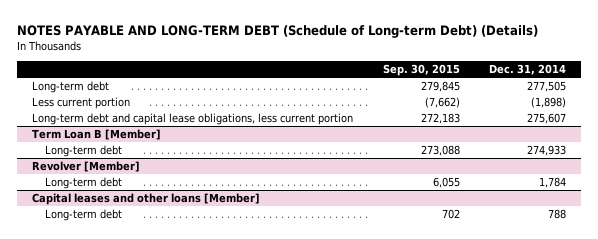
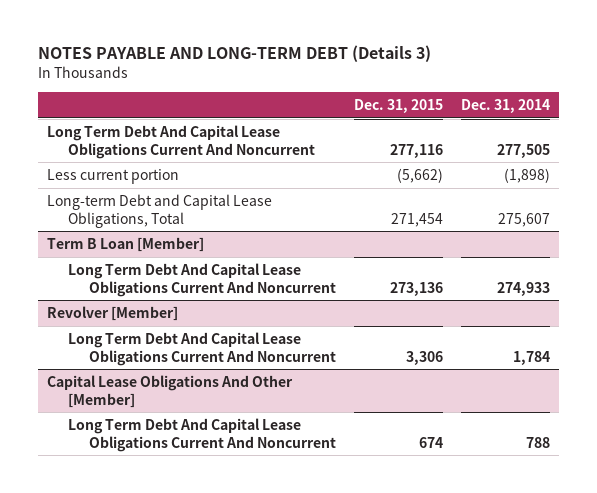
[17,24,539,38] NOTES PAYABLE AND LONG-TERM DEBT (Schedule of Long-term Debt) (Details) -> [37,45,431,63] NOTES PAYABLE AND LONG-TERM DEBT (Details 3)
[382,64,460,77] Sep. 30, 2015 -> none
none -> [353,99,443,114] Dec. 31, 2015
[32,81,110,94] Long-term debt -> [46,124,315,159] Long Term Debt And Capital Lease Obligations Current And Noncurrent
[32,113,354,126] Long-term debt and capital lease obligations, less current portion -> [46,193,272,228] Long-term Debt and Capital Lease Obligations, Total
[32,129,162,141] Term Loan B [Member] -> [46,236,204,252] Term B Loan [Member]
[44,145,122,158] Long-term debt -> [67,262,336,297] Long Term Debt And Capital Lease Obligations Current And Noncurrent
[44,177,122,190] Long-term debt -> [67,331,336,366] Long Term Debt And Capital Lease Obligations Current And Noncurrent
[32,193,261,206] Capital leases and other loans [Member] -> [46,374,293,408] Capital Lease Obligations And Other [Member]
[44,209,122,222] Long-term debt -> [67,417,336,452] Long Term Debt And Capital Lease Obligations Current And Noncurrent

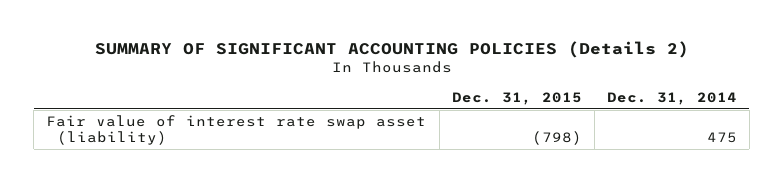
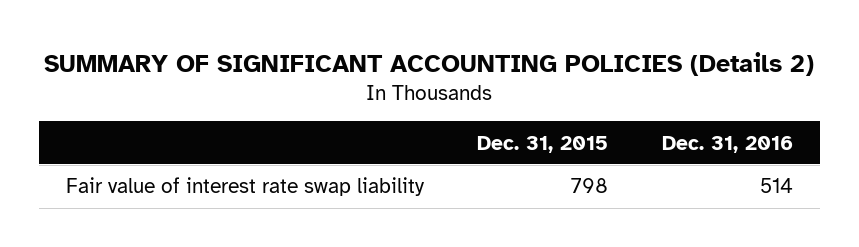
[606,91,737,105] Dec. 31, 2014 -> none
none -> [662,135,794,153] Dec. 31, 2016
[46,115,427,146] Fair value of interest rate swap asset (liability) -> [65,177,425,197] Fair value of interest rate swap liability
[531,131,582,146] (798) -> [571,178,609,194] 798

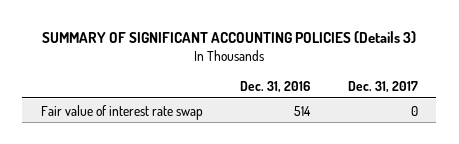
[44,51,815,76] SUMMARY OF SIGNIFICANT ACCOUNTING POLICIES (Details 2) -> [42,30,417,43] SUMMARY OF SIGNIFICANT ACCOUNTING POLICIES (Details 3)
[477,135,609,153] Dec. 31, 2015 -> none
none -> [347,80,418,93] Dec. 31, 2017
[65,177,425,197] Fair value of interest rate swap liability -> [41,104,204,120] Fair value of interest rate swap

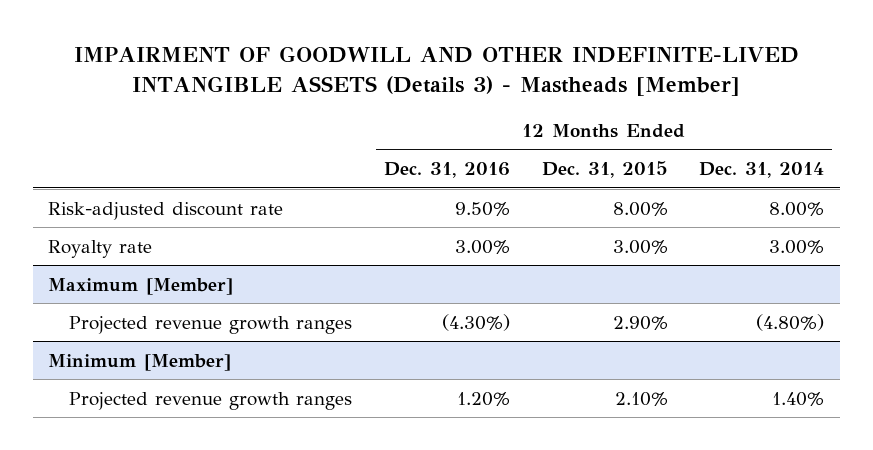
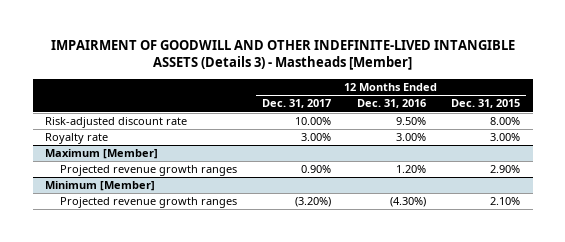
[699,162,825,179] Dec. 31, 2014 -> none
none -> [262,99,332,109] Dec. 31, 2017
[441,313,510,331] (4.30%) -> [395,165,426,174] 1.20%
[456,391,510,406] 1.20% -> [389,197,426,208] (4.30%)

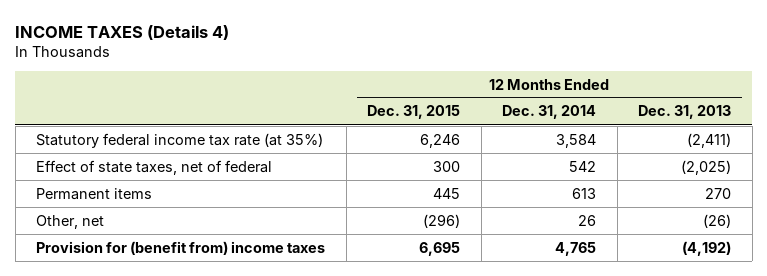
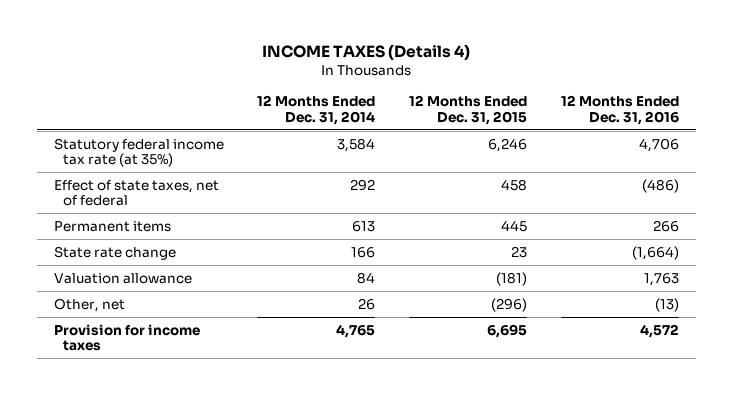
[638,105,732,120] Dec. 31, 2013 -> none
none -> [560,95,679,126] 12 Months Ended Dec. 31, 2016
[433,160,461,172] 300 -> [501,178,528,191] 458
[569,160,597,172] 542 -> [350,178,376,191] 292
none -> [53,245,176,260] State rate change
none -> [53,272,192,284] Valuation allowance
[36,240,326,255] Provision for (benefit from) income taxes -> [53,323,200,352] Provision for income taxes

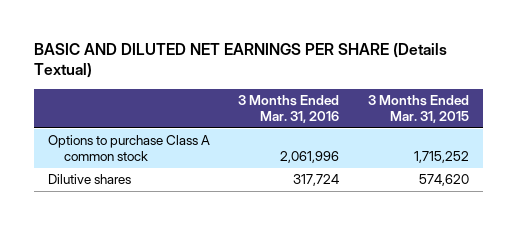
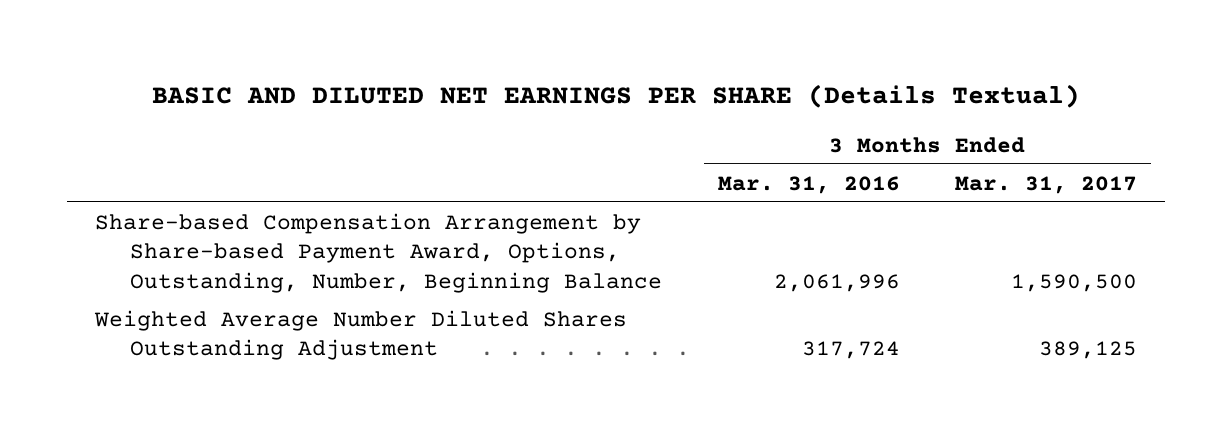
[367,95,469,124] 3 Months Ended Mar. 31, 2015 -> none
none -> [954,175,1137,194] Mar. 31, 2017
[47,135,210,162] Options to purchase Class A common stock -> [94,212,663,293] Share-based Compensation Arrangement by Share-based Payment Award, Options, Outstanding, Number, Beginning Balance
[47,174,131,185] Dilutive shares -> [93,309,627,361] Weighted Average Number Diluted Shares Outstanding Adjustment

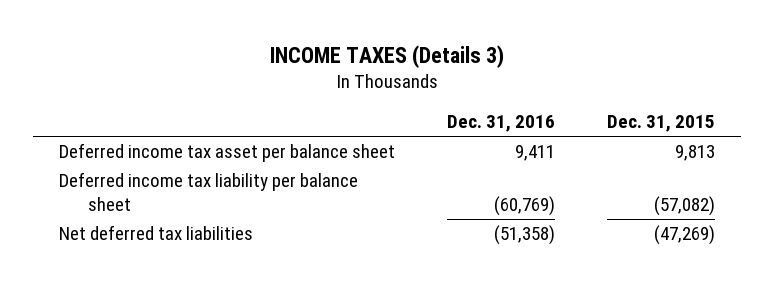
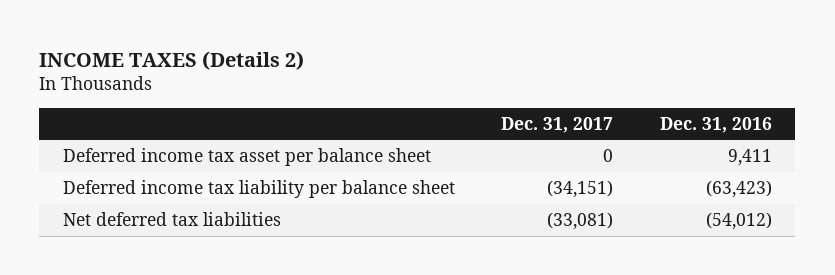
[270,44,505,68] INCOME TAXES (Details 3) -> [39,50,305,70] INCOME TAXES (Details 2)
[607,115,716,133] Dec. 31, 2015 -> none
none -> [501,116,614,133] Dec. 31, 2017
[494,195,556,216] (60,769) -> [706,180,773,199] (63,423)
[494,225,556,246] (51,358) -> [706,212,773,231] (54,012)

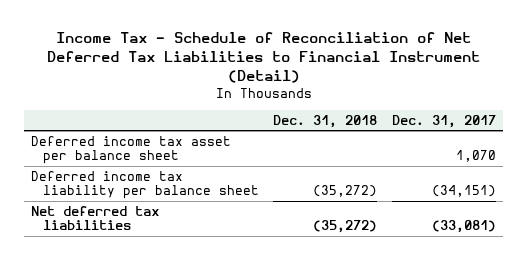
[39,50,305,70] INCOME TAXES (Details 2) -> [46,31,480,84] Income Tax - Schedule of Reconciliation of Net Deferred Tax Liabilities to Financial Instrument (Detail)
[660,116,773,133] Dec. 31, 2016 -> none
none -> [273,114,378,128] Dec. 31, 2018
[603,149,614,163] 0 -> [455,150,496,163] 1,070

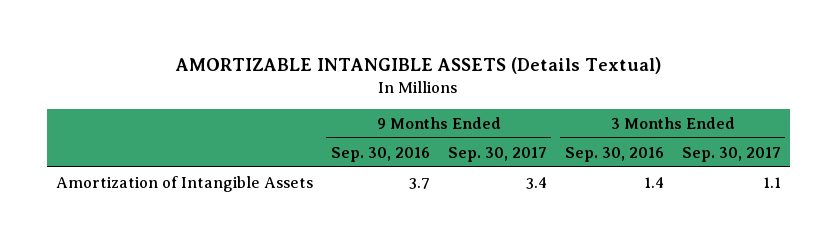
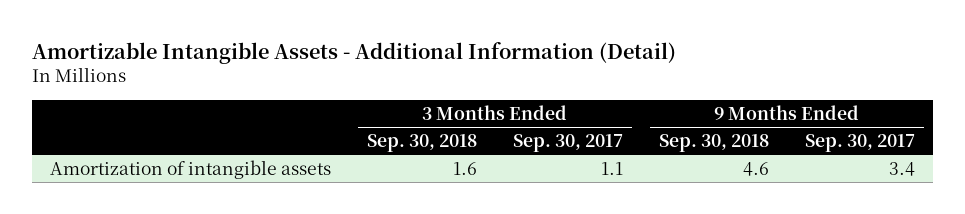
[175,57,662,75] AMORTIZABLE INTANGIBLE ASSETS (Details Textual) -> [31,41,676,64] Amortizable Intangible Assets - Additional Information (Detail)
[330,146,430,162] Sep. 30, 2016 -> none
[564,146,664,162] Sep. 30, 2016 -> none
none -> [366,134,477,153] Sep. 30, 2018
none -> [658,134,769,153] Sep. 30, 2018
[55,176,313,193] Amortization of Intangible Assets -> [49,160,331,180] Amortization of intangible assets

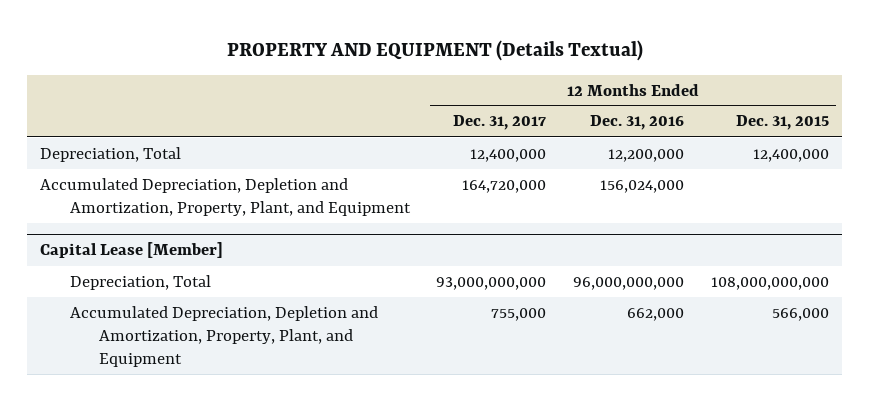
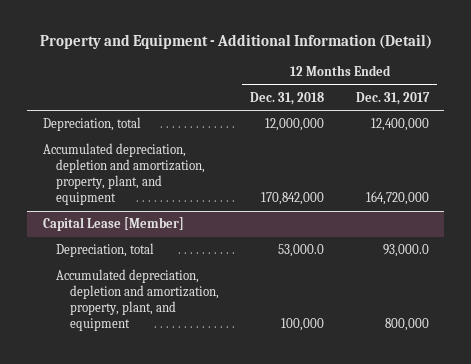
[226,39,643,61] PROPERTY AND EQUIPMENT (Details Textual) -> [39,34,432,50] Property and Equipment - Additional Information (Detail)
[590,115,685,131] Dec. 31, 2016 -> none
[735,115,829,131] Dec. 31, 2015 -> none
none -> [250,91,325,105] Dec. 31, 2018
[40,146,182,162] Depreciation, Total -> [42,117,141,132] Depreciation, total
[40,177,411,216] Accumulated Depreciation, Depletion and Amortization, Property, Plant, and Equipment -> [42,143,206,206] Accumulated depreciation, depletion and amortization, property, plant, and equipment
[69,274,211,290] Depreciation, Total -> [56,243,155,258] Depreciation, total
[436,276,547,290] 93,000,000,000 -> [382,244,429,258] 93,000.0
[69,305,378,368] Accumulated Depreciation, Depletion and Amortization, Property, Plant, and Equipment -> [56,269,219,332] Accumulated depreciation, depletion and amortization, property, plant, and equipment
[491,307,547,321] 755,000 -> [384,318,429,332] 800,000

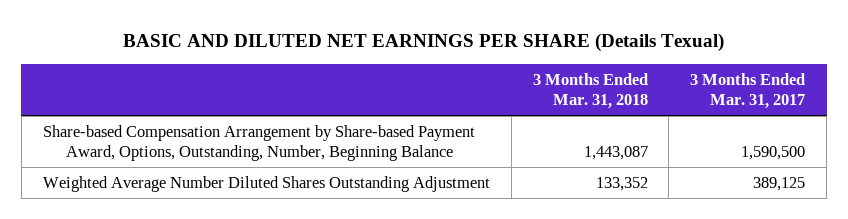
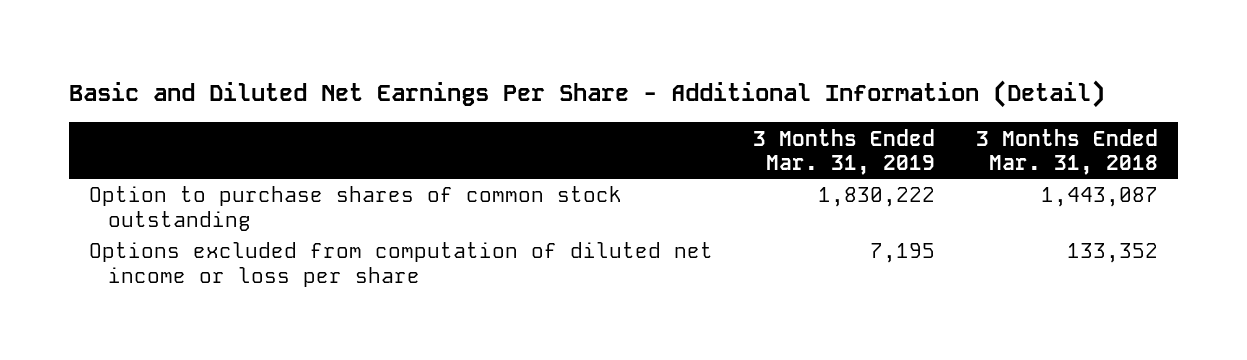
[123,33,725,53] BASIC AND DILUTED NET EARNINGS PER SHARE (Details Texual) -> [68,80,1105,109] Basic and Diluted Net Earnings Per Share - Additional Information (Detail)
[690,72,806,110] 3 Months Ended Mar. 31, 2017 -> none
none -> [753,128,936,175] 3 Months Ended Mar. 31, 2019
[42,124,475,162] Share-based Compensation Arrangement by Share-based Payment Award, Options, Outstanding, Number, Beginning Balance -> [89,186,623,231] Option to purchase shares of common stock outstanding
[42,175,490,192] Weighted Average Number Diluted Shares Outstanding Adjustment -> [89,242,714,287] Options excluded from computation of diluted net income or loss per share

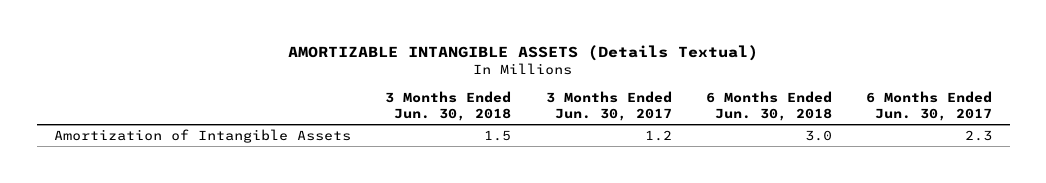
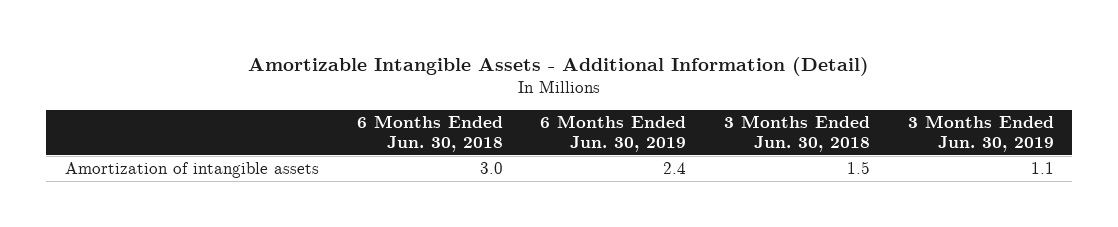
[288,44,759,61] AMORTIZABLE INTANGIBLE ASSETS (Details Textual) -> [248,57,870,77] Amortizable Intangible Assets - Additional Information (Detail)
[545,90,672,122] 3 Months Ended Jun. 30, 2017 -> none
[866,90,993,122] 6 Months Ended Jun. 30, 2017 -> none
none -> [540,115,687,152] 6 Months Ended Jun. 30, 2019
none -> [907,115,1054,152] 3 Months Ended Jun. 30, 2019
[54,128,352,143] Amortization of Intangible Assets -> [64,162,319,179] Amortization of intangible assets

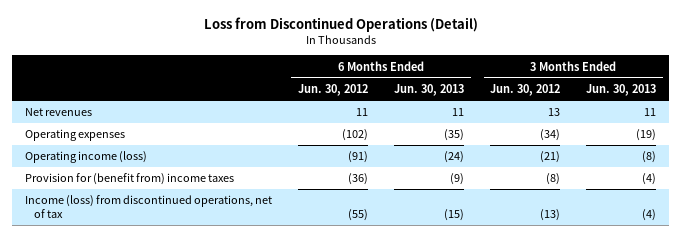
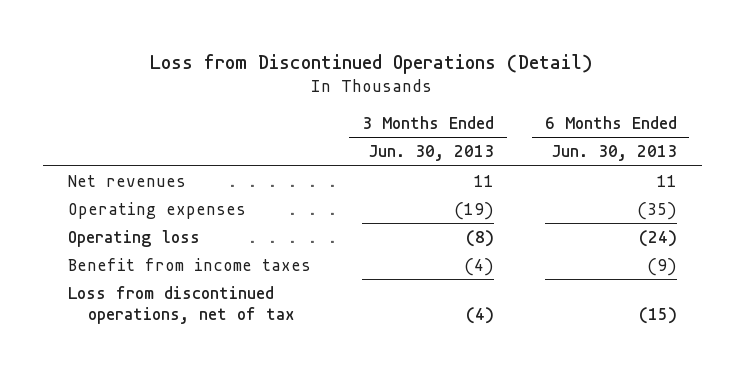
[297,84,368,97] Jun. 30, 2012 -> none
[490,84,561,97] Jun. 30, 2012 -> none
[24,151,147,164] Operating income (loss) -> [68,230,201,248] Operating loss
[24,173,234,186] Provision for (benefit from) income taxes -> [68,258,312,272] Benefit from income taxes
[24,195,272,219] Income (loss) from discontinued operations, net of tax -> [68,286,296,325] Loss from discontinued operations, net of tax

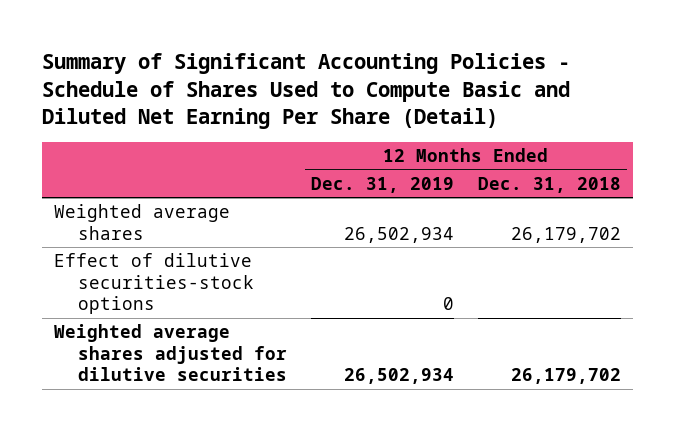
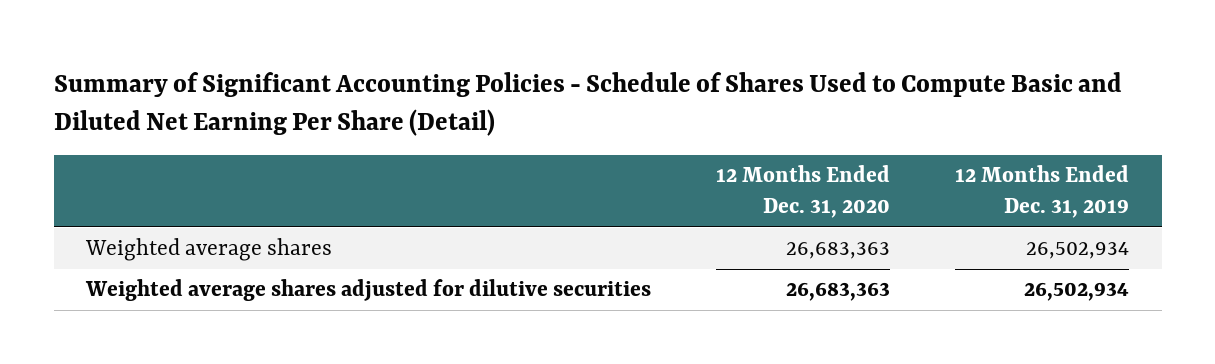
[477,176,621,193] Dec. 31, 2018 -> none
none -> [716,165,891,219] 12 Months Ended Dec. 31, 2020
[53,253,254,315] Effect of dilutive securities-stock options -> none

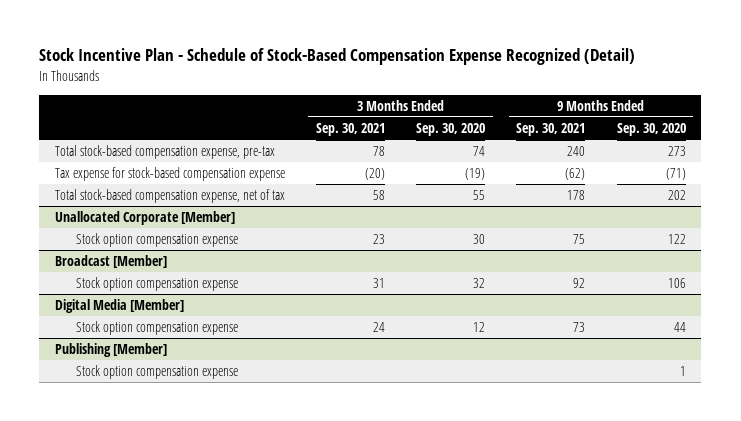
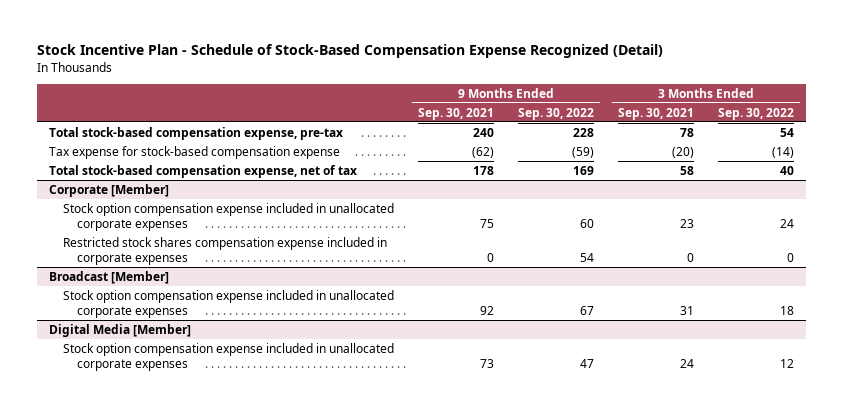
[416,123,486,137] Sep. 30, 2020 -> none
[616,123,686,137] Sep. 30, 2020 -> none
none -> [517,107,594,120] Sep. 30, 2022
none -> [717,107,794,120] Sep. 30, 2022
[54,211,235,226] Unallocated Corporate [Member] -> [48,183,169,197] Corporate [Member]
[76,233,239,248] Stock option compensation expense -> [62,202,394,231] Stock option compensation expense included in unallocated corporate expenses
none -> [62,236,387,265] Restricted stock shares compensation expense included in corporate expenses
[76,277,239,292] Stock option compensation expense -> [62,289,394,318] Stock option compensation expense included in unallocated corporate expenses
[54,343,167,358] Publishing [Member] -> none
[76,365,239,380] Stock option compensation expense -> none
[76,321,239,336] Stock option compensation expense -> [62,342,394,371] Stock option compensation expense included in unallocated corporate expenses

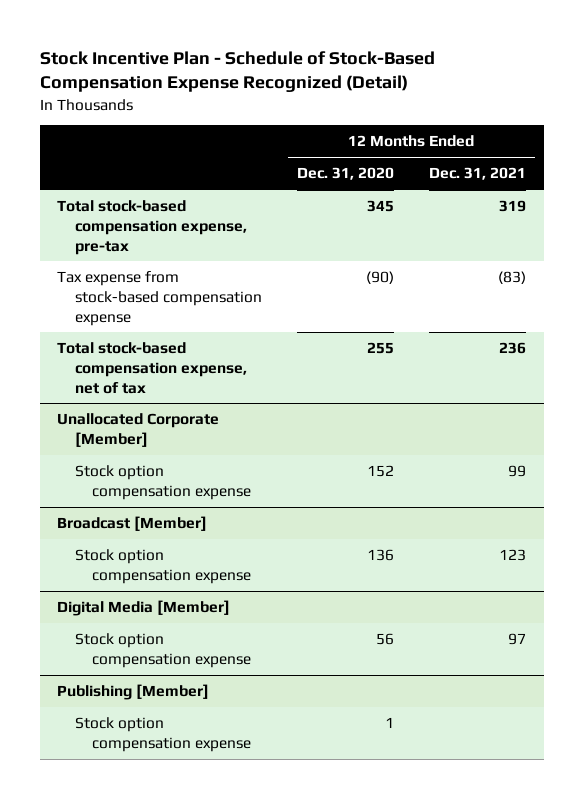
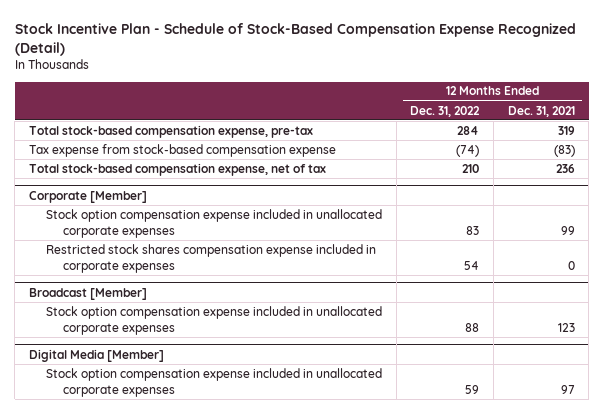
[296,167,394,181] Dec. 31, 2020 -> none
none -> [410,105,481,117] Dec. 31, 2022
[57,413,220,447] Unallocated Corporate [Member] -> [28,190,147,203] Corporate [Member]
[74,465,251,500] Stock option compensation expense -> [46,208,383,238] Stock option compensation expense included in unallocated corporate expenses
none -> [46,243,377,273] Restricted stock shares compensation expense included in corporate expenses
[74,549,251,584] Stock option compensation expense -> [46,305,383,335] Stock option compensation expense included in unallocated corporate expenses
[57,684,210,701] Publishing [Member] -> none
[74,717,251,752] Stock option compensation expense -> none
[74,633,251,668] Stock option compensation expense -> [46,367,383,397] Stock option compensation expense included in unallocated corporate expenses

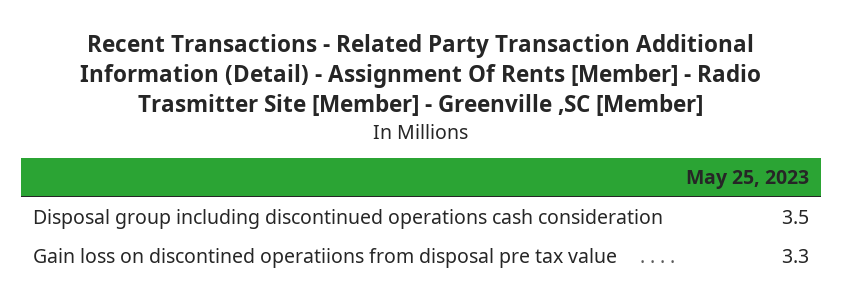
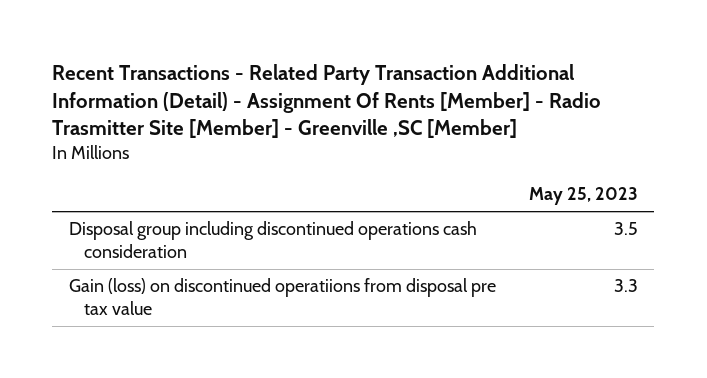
[32,248,617,269] Gain loss on discontined operatiions from disposal pre tax value -> [68,278,496,315] Gain (loss) on discontinued operatiions from disposal pre tax value

